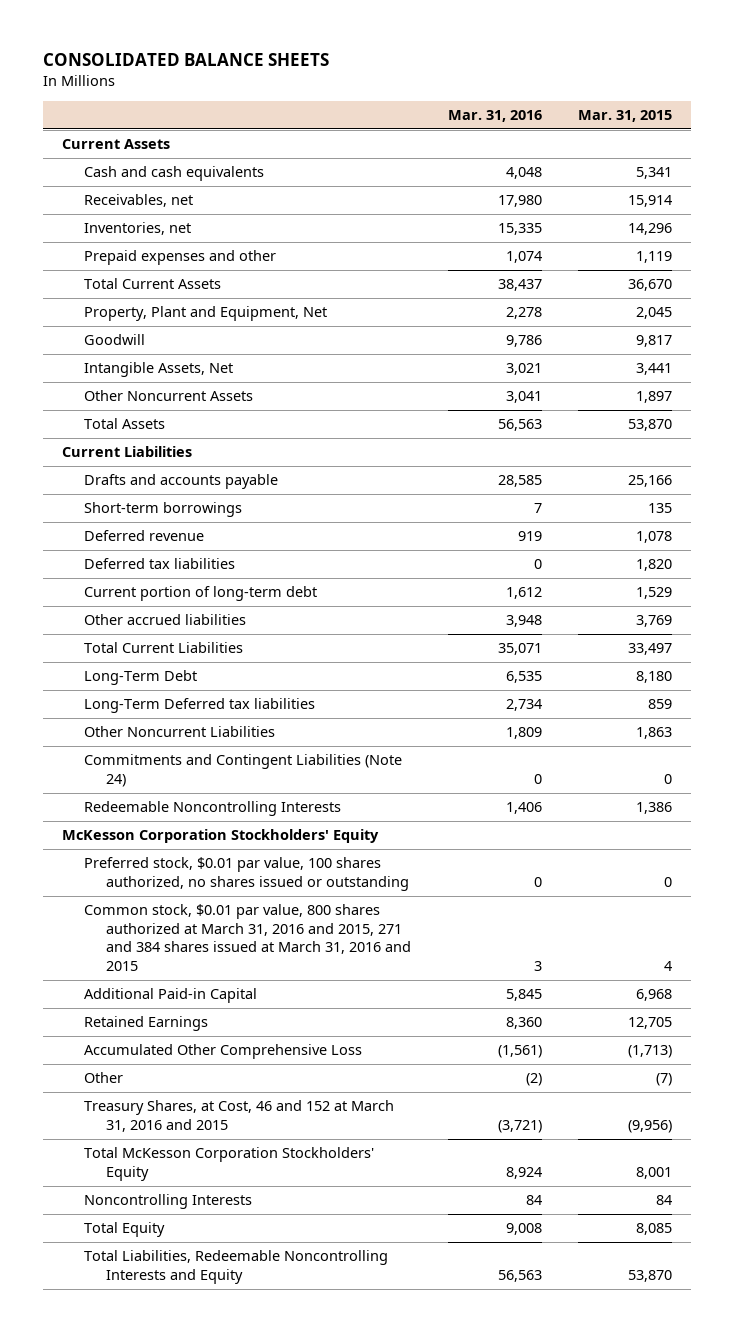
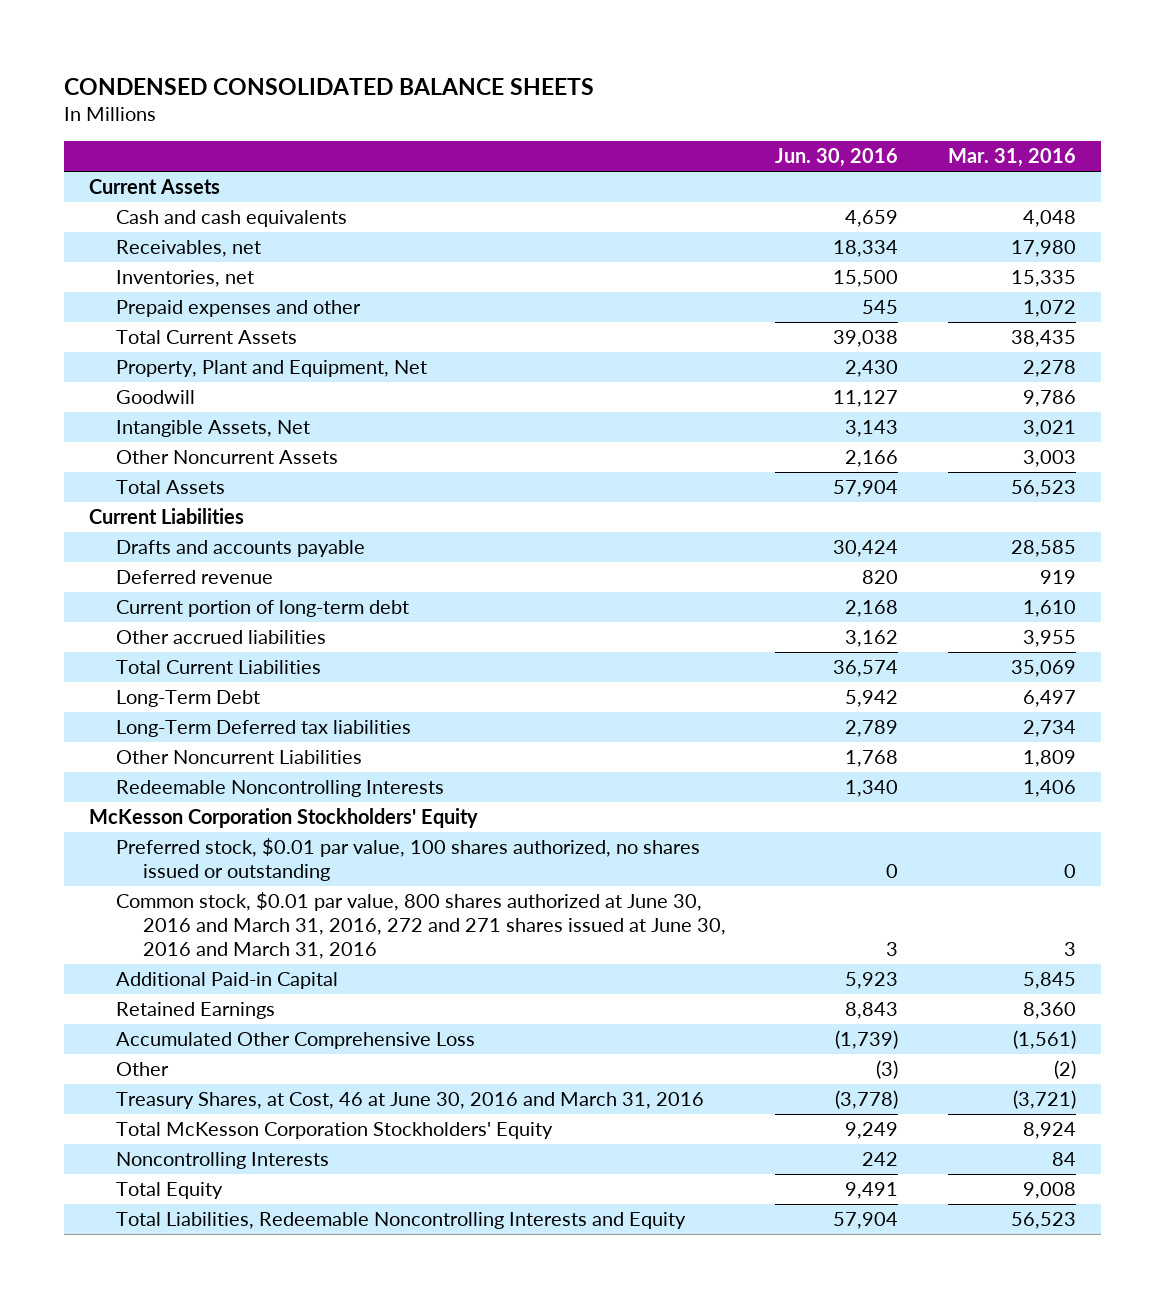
[43,53,330,67] CONSOLIDATED BALANCE SHEETS -> [63,77,594,95] CONDENSED CONSOLIDATED BALANCE SHEETS
[578,110,673,123] Mar. 31, 2015 -> none
none -> [775,148,899,168] Jun. 30, 2016
[505,251,542,264] 1,074 -> [1023,300,1077,318] 1,072
[497,279,542,292] 38,437 -> [1011,330,1077,348] 38,435
[505,391,542,404] 3,041 -> [1023,450,1077,468] 3,003
[497,419,542,432] 56,563 -> [1011,480,1077,498] 56,523
[83,502,242,518] Short-term borrowings -> none
[83,558,235,570] Deferred tax liabilities -> none
[505,587,542,600] 1,612 -> [1023,600,1077,618] 1,610
[505,615,542,628] 3,948 -> [1023,630,1077,648] 3,955
[497,643,542,656] 35,071 -> [1011,660,1077,678] 35,069
[505,671,542,684] 6,535 -> [1023,690,1077,708] 6,497
[83,754,402,787] Commitments and Contingent Liabilities (Note 24) -> none
[83,904,412,971] Common stock, $0.01 par value, 800 shares authorized at March 31, 2016 and 2015, 271 and 384 shares issued at March 31, 2016 and 2015 -> [115,892,726,959] Common stock, $0.01 par value, 800 shares authorized at June 30, 2016 and March 31, 2016, 272 and 271 shares issued at June 30, 2016 and March 31, 2016
[83,1100,394,1132] Treasury Shares, at Cost, 46 and 152 at March 31, 2016 and 2015 -> [115,1092,704,1110] Treasury Shares, at Cost, 46 at June 30, 2016 and March 31, 2016
[497,1269,542,1282] 56,563 -> [1011,1212,1077,1230] 56,523

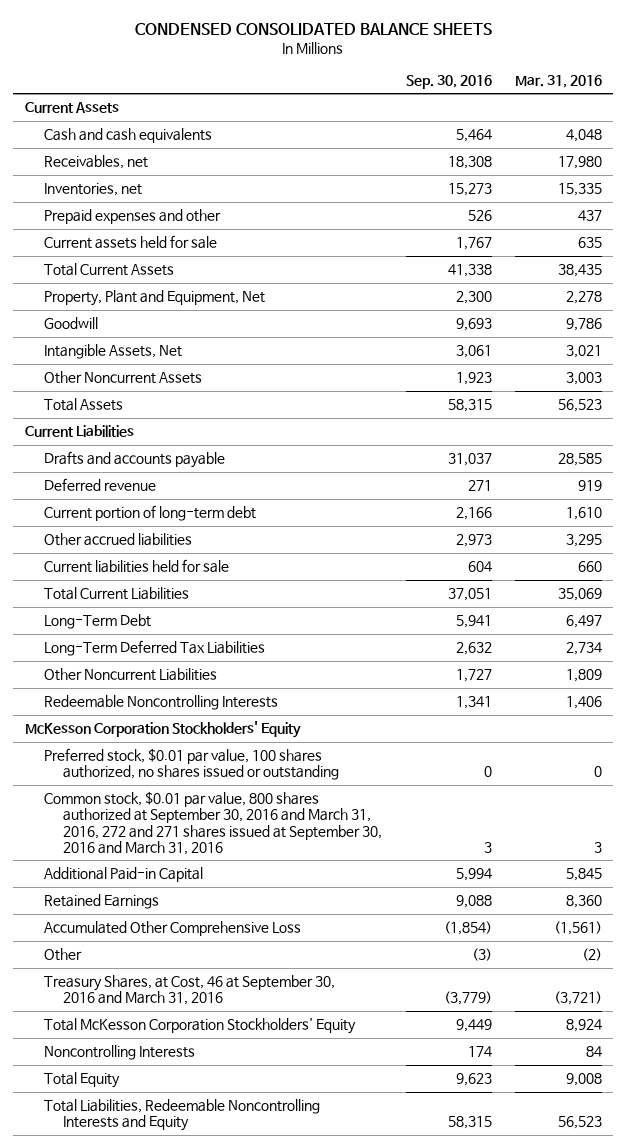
[775,148,899,168] Jun. 30, 2016 -> none
none -> [405,74,492,89] Sep. 30, 2016
[1023,300,1077,318] 1,072 -> [577,210,602,222] 437
none -> [44,235,218,250] Current assets held for sale
[1023,630,1077,648] 3,955 -> [565,534,602,548] 3,295
none -> [44,559,230,574] Current liabilities held for sale
[115,720,411,738] Long-Term Deferred tax liabilities -> [44,640,266,657] Long-Term Deferred Tax Liabilities
[115,892,726,959] Common stock, $0.01 par value, 800 shares authorized at June 30, 2016 and March 31, 2016, 272 and 271 shares issued at June 30, 2016 and March 31, 2016 -> [44,791,383,855] Common stock, $0.01 par value, 800 shares authorized at September 30, 2016 and March 31, 2016, 272 and 271 shares issued at September 30, 2016 and March 31, 2016
[115,1092,704,1110] Treasury Shares, at Cost, 46 at June 30, 2016 and March 31, 2016 -> [44,975,336,1006] Treasury Shares, at Cost, 46 at September 30, 2016 and March 31, 2016

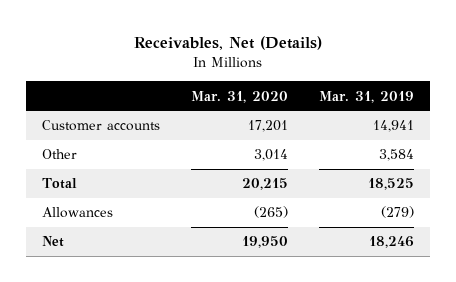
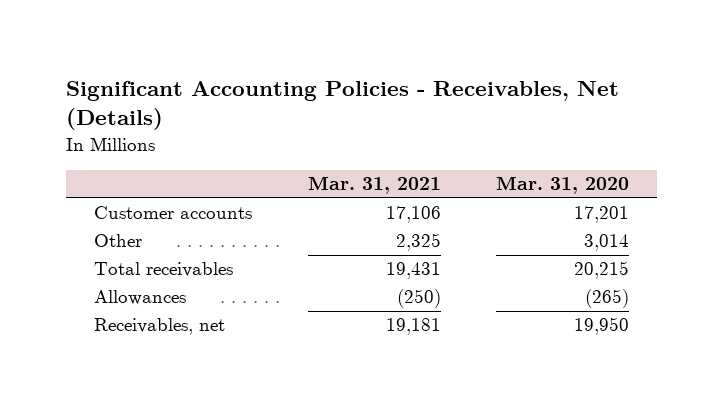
[133,36,322,51] Receivables, Net (Details) -> [66,80,620,131] Significant Accounting Policies - Receivables, Net (Details)
[319,90,415,103] Mar. 31, 2019 -> none
none -> [307,176,441,195] Mar. 31, 2021
[41,178,77,190] Total -> [94,262,234,278] Total receivables
[41,236,64,248] Net -> [94,318,226,336] Receivables, net

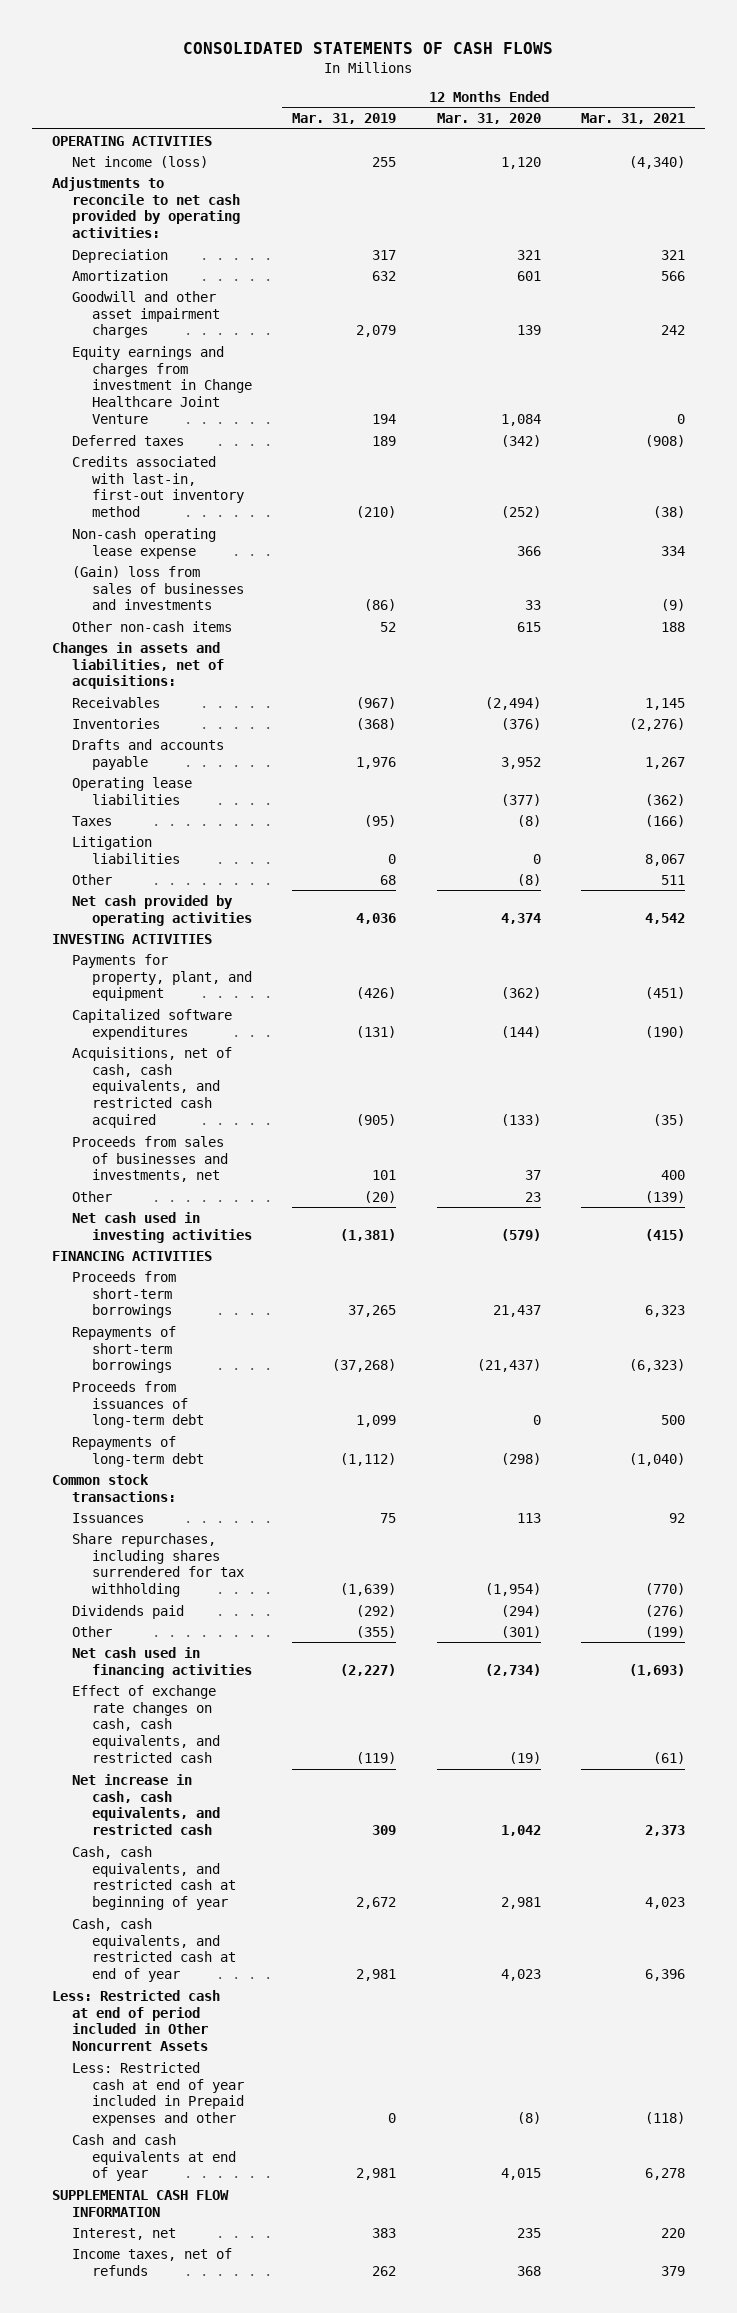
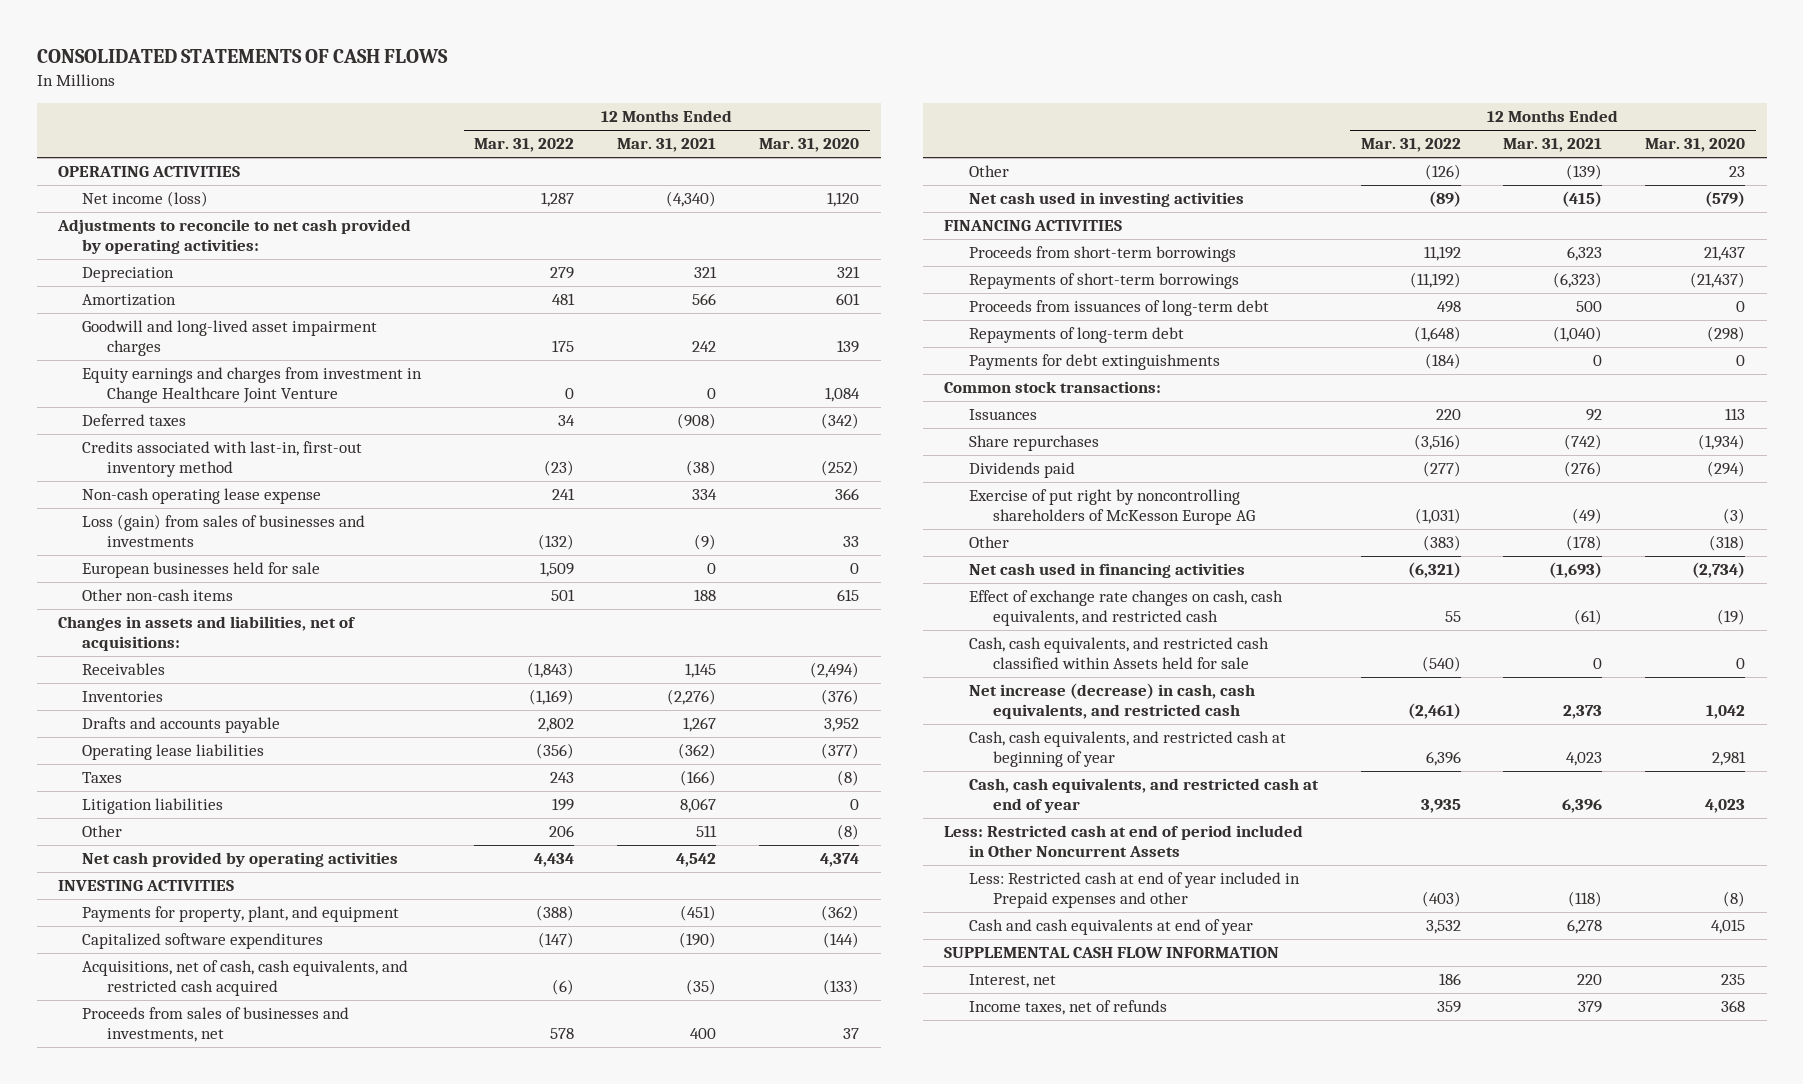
[292,113,397,125] Mar. 31, 2019 -> none
none -> [474,138,575,153] Mar. 31, 2022
[72,290,221,339] Goodwill and other asset impairment charges -> [82,320,378,357] Goodwill and long-lived asset impairment charges
[72,565,245,611] (Gain) loss from sales of businesses and investments -> [82,514,366,548] Loss (gain) from sales of businesses and investments
none -> [82,562,321,579] European businesses held for sale
none -> [968,354,1220,371] Payments for debt extinguishments
[72,1532,245,1598] Share repurchases, including shares surrendered for tax withholding -> [968,435,1099,452] Share repurchases
[484,1583,541,1597] (1,954) -> [1698,434,1746,451] (1,934)
[644,1583,685,1596] (770) -> [1564,434,1603,451] (742)
none -> [968,489,1255,526] Exercise of put right by noncontrolling shareholders of McKesson Europe AG
[500,1625,541,1638] (301) -> [1709,535,1746,552] (318)
[644,1625,685,1638] (199) -> [1566,535,1603,552] (178)
none -> [968,637,1269,670] Cash, cash equivalents, and restricted cash classified within Assets held for sale
[72,1773,221,1836] Net increase in cash, cash equivalents, and restricted cash -> [968,683,1255,720] Net increase (decrease) in cash, cash equivalents, and restricted cash

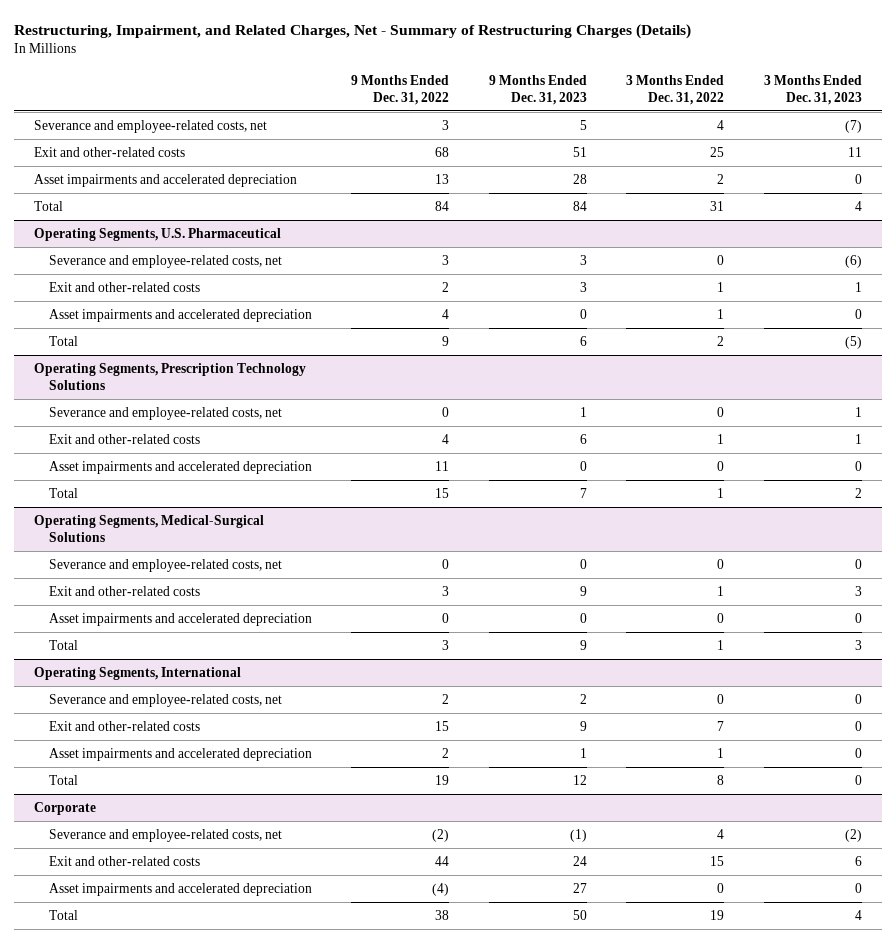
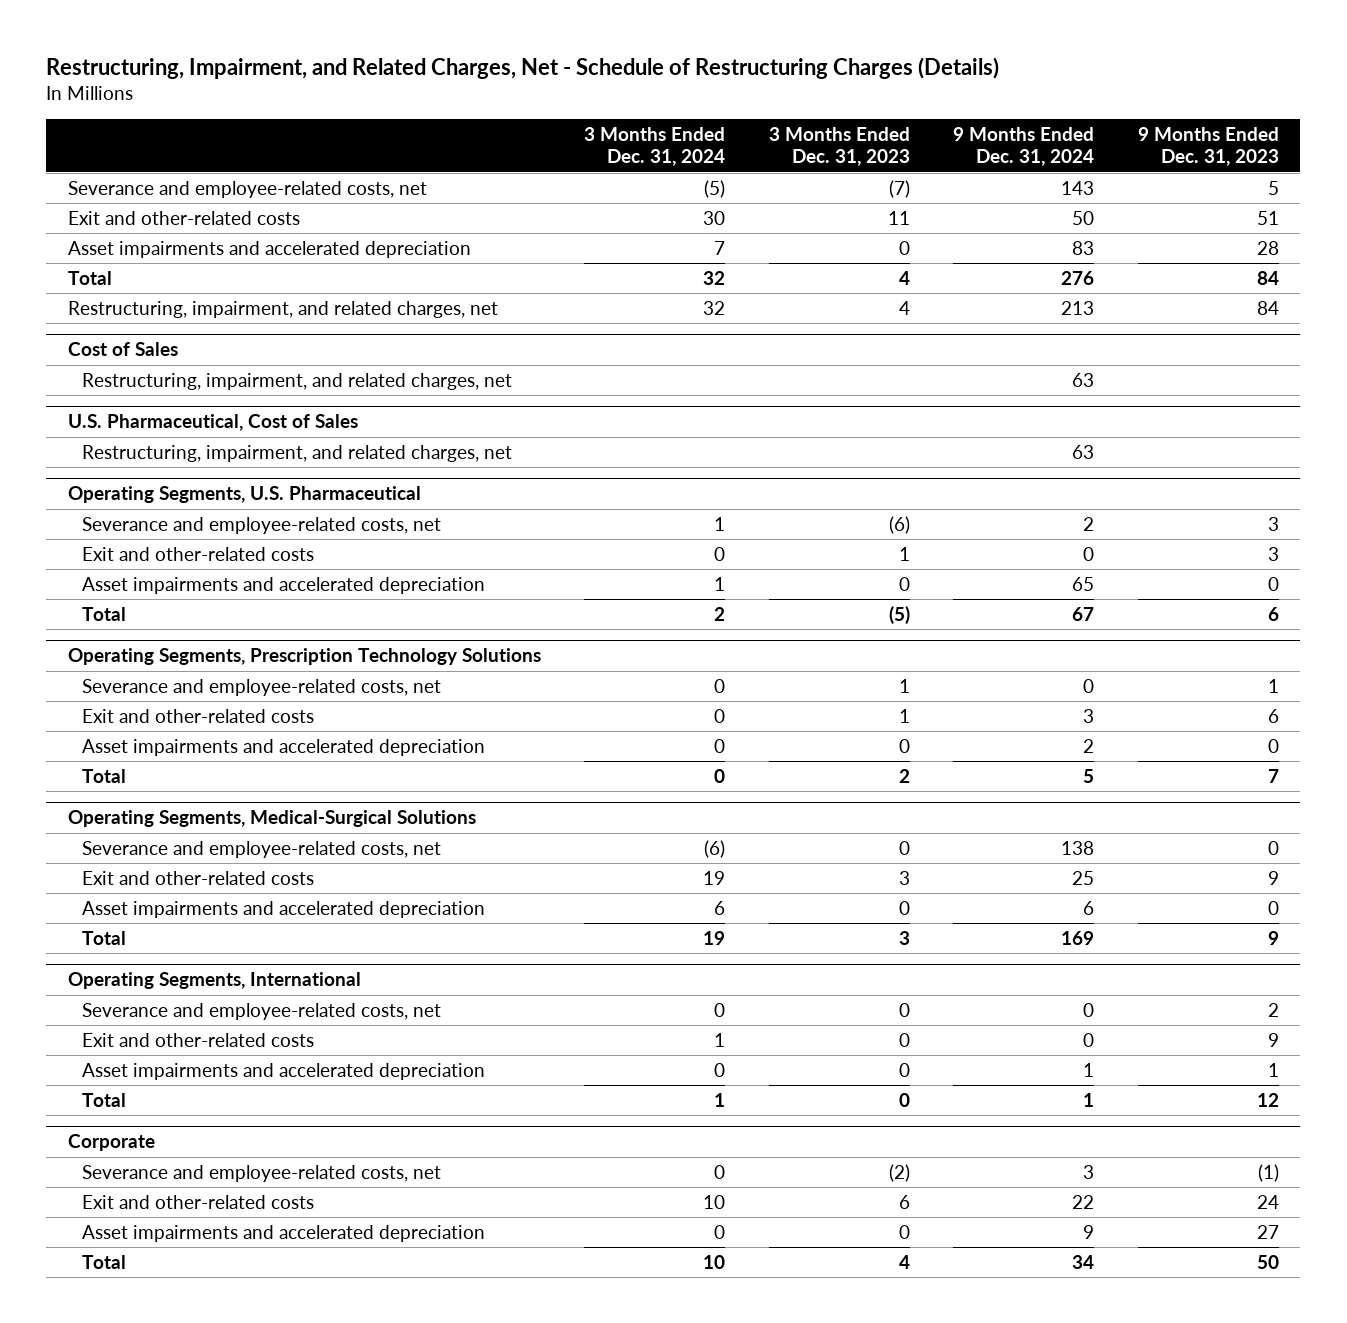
[14,24,692,40] Restructuring, Impairment, and Related Charges, Net - Summary of Restructuring Charges (Details) -> [46,57,1000,80] Restructuring, Impairment, and Related Charges, Net - Schedule of Restructuring Charges (Details)
[351,74,450,105] 9 Months Ended Dec. 31, 2022 -> none
[626,74,725,105] 3 Months Ended Dec. 31, 2022 -> none
none -> [584,126,726,167] 3 Months Ended Dec. 31, 2024
none -> [953,126,1095,167] 9 Months Ended Dec. 31, 2024
none -> [67,300,498,318] Restructuring, impairment, and related charges, net
none -> [67,342,178,357] Cost of Sales
none -> [82,372,513,390] Restructuring, impairment, and related charges, net
none -> [67,414,358,432] U.S. Pharmaceutical, Cost of Sales
none -> [82,444,513,462] Restructuring, impairment, and related charges, net

